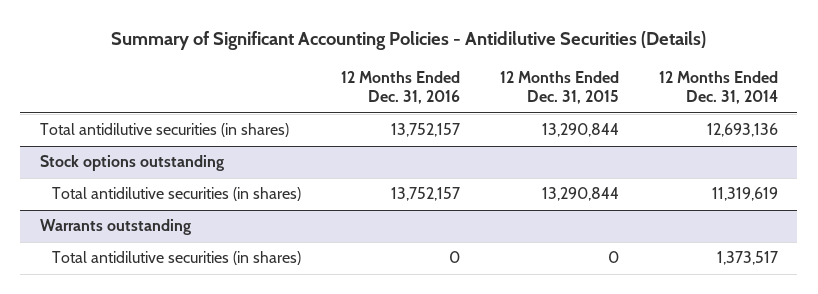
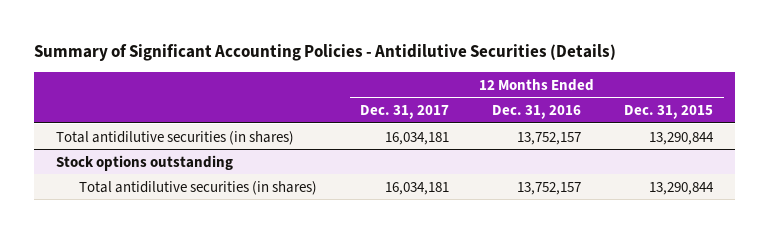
[658,70,778,105] 12 Months Ended Dec. 31, 2014 -> none
none -> [360,105,450,120] Dec. 31, 2017
[40,219,192,236] Warrants outstanding -> none
[52,251,302,266] Total antidilutive securities (in shares) -> none

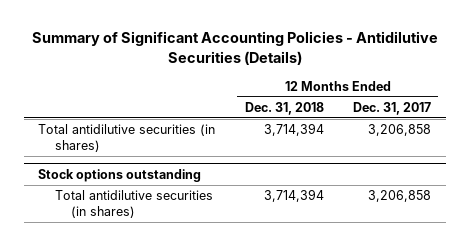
[492,105,582,120] Dec. 31, 2016 -> none
[624,105,714,120] Dec. 31, 2015 -> none
none -> [244,101,324,115] Dec. 31, 2018
[385,131,450,145] 16,034,181 -> [367,124,431,137] 3,206,858
[385,181,450,195] 16,034,181 -> [367,190,431,203] 3,206,858

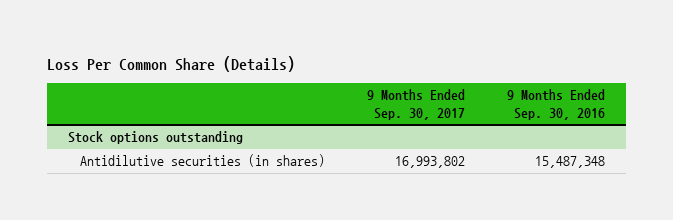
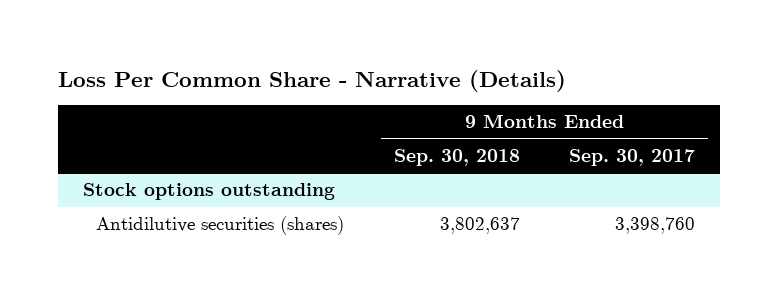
[47,55,296,72] Loss Per Common Share (Details) -> [57,69,566,92] Loss Per Common Share - Narrative (Details)
[506,89,605,120] 9 Months Ended Sep. 30, 2016 -> none
none -> [393,148,520,166] Sep. 30, 2018
[80,154,326,168] Antidilutive securities (in shares) -> [96,216,345,236] Antidilutive securities (shares)
[395,156,466,169] 16,993,802 -> [615,217,696,235] 3,398,760

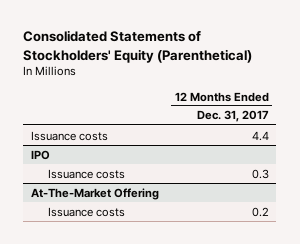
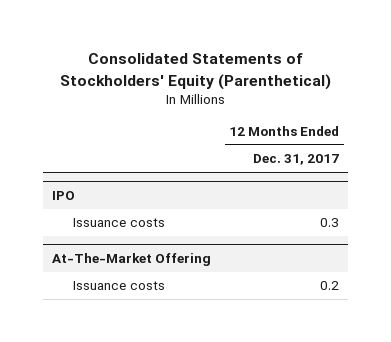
[31,130,109,141] Issuance costs -> none

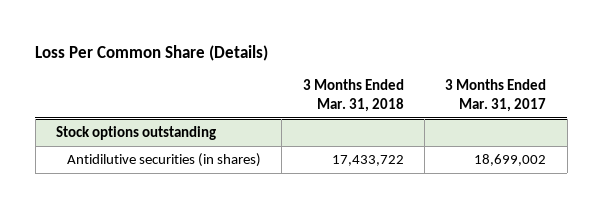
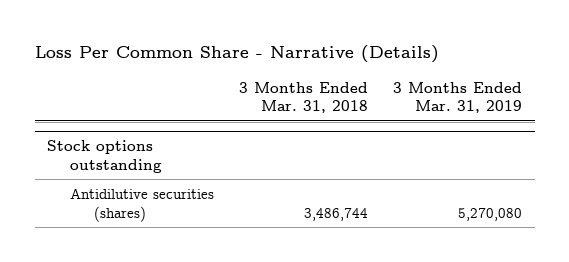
[35,44,269,61] Loss Per Common Share (Details) -> [34,44,439,63] Loss Per Common Share - Narrative (Details)
[445,79,547,112] 3 Months Ended Mar. 31, 2017 -> none
none -> [393,81,523,114] 3 Months Ended Mar. 31, 2019
[67,153,262,168] Antidilutive securities (in shares) -> [70,188,215,222] Antidilutive securities (shares)
[331,155,404,167] 17,433,722 -> [304,207,369,221] 3,486,744

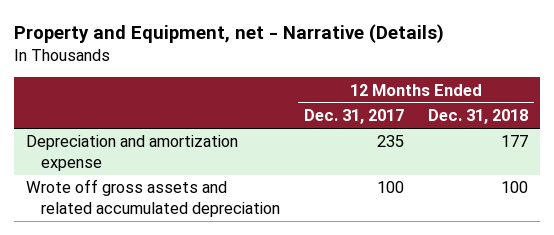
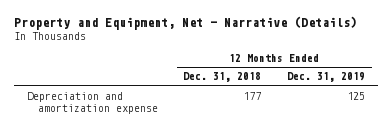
[13,24,444,44] Property and Equipment, net - Narrative (Details) -> [13,16,357,31] Property and Equipment, Net - Narrative (Details)
[303,109,404,125] Dec. 31, 2017 -> none
none -> [287,72,366,83] Dec. 31, 2019
[25,179,280,218] Wrote off gross assets and related accumulated depreciation -> none

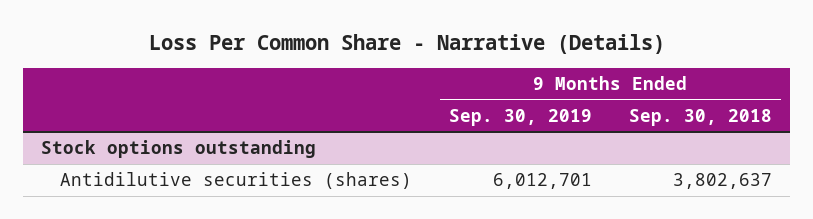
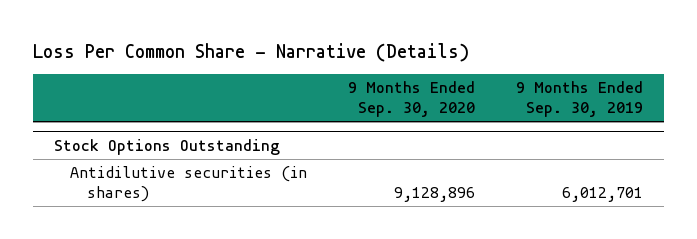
[628,108,772,126] Sep. 30, 2018 -> none
none -> [348,81,476,117] 9 Months Ended Sep. 30, 2020
[41,140,317,159] Stock options outstanding -> [53,139,280,156] Stock Options Outstanding
[59,172,412,190] Antidilutive securities (shares) -> [70,166,308,202] Antidilutive securities (in shares)

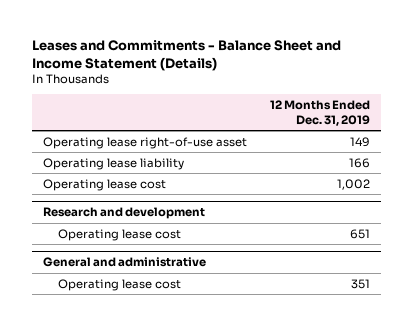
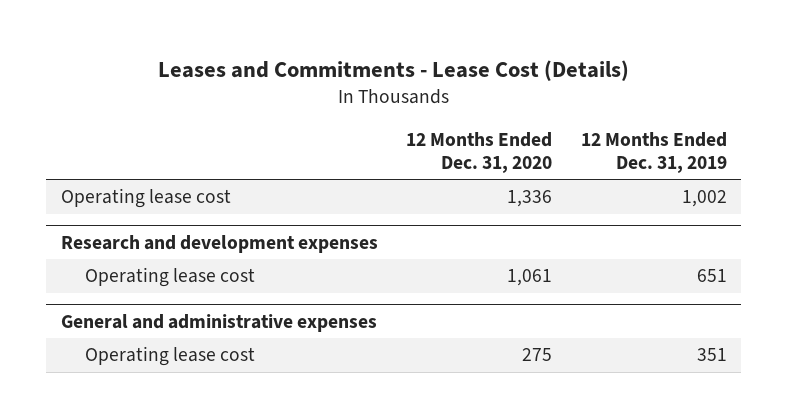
[32,39,342,71] Leases and Commitments - Balance Sheet and Income Statement (Details) -> [157,59,629,81] Leases and Commitments - Lease Cost (Details)
none -> [406,131,553,173] 12 Months Ended Dec. 31, 2020
[43,136,248,149] Operating lease right-of-use asset -> none
[43,157,185,170] Operating lease liability -> none
[43,207,206,220] Research and development -> [60,234,378,253] Research and development expenses
[43,257,207,268] General and administrative -> [60,313,377,332] General and administrative expenses

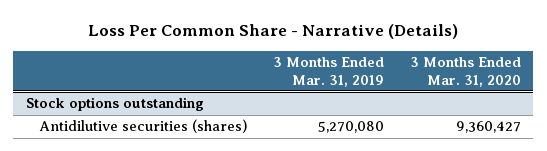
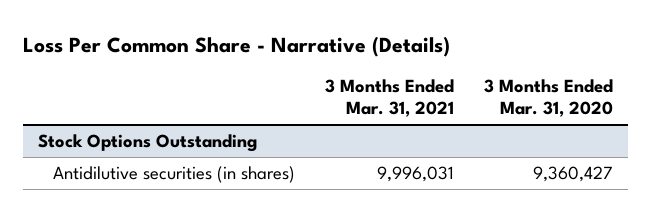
[272,57,384,87] 3 Months Ended Mar. 31, 2019 -> none
none -> [325,79,455,118] 3 Months Ended Mar. 31, 2021
[26,97,205,112] Stock options outstanding -> [38,133,258,152] Stock Options Outstanding
[39,119,248,134] Antidilutive securities (shares) -> [53,165,296,183] Antidilutive securities (in shares)

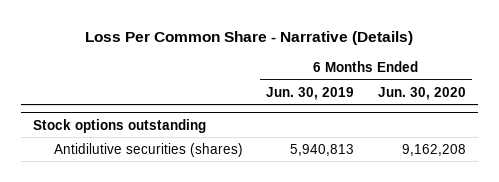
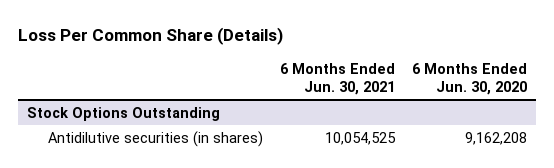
[85,30,414,45] Loss Per Common Share - Narrative (Details) -> [18,27,284,46] Loss Per Common Share (Details)
[266,86,355,100] Jun. 30, 2019 -> none
none -> [280,63,396,95] 6 Months Ended Jun. 30, 2021
[33,118,207,133] Stock options outstanding -> [27,106,221,121] Stock Options Outstanding
[53,142,243,157] Antidilutive securities (shares) -> [48,130,264,147] Antidilutive securities (in shares)

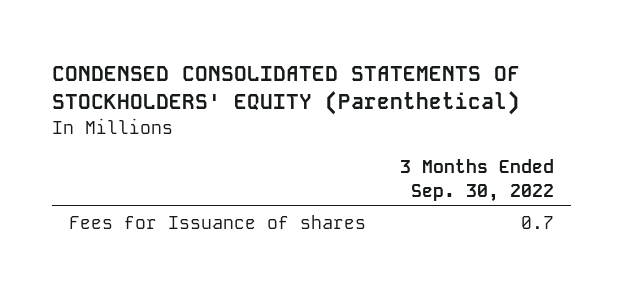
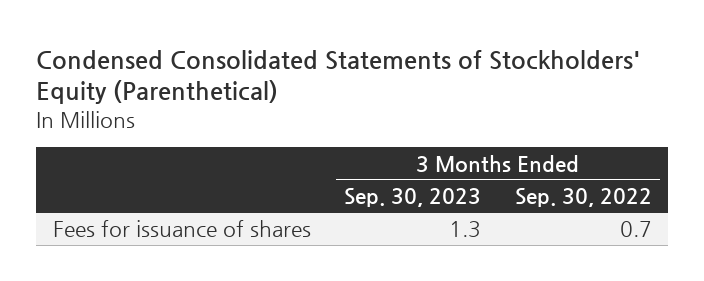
[52,65,521,115] CONDENSED CONSOLIDATED STATEMENTS OF STOCKHOLDERS' EQUITY (Parenthetical) -> [36,49,641,105] Condensed Consolidated Statements of Stockholders' Equity (Parenthetical)
none -> [344,187,482,207] Sep. 30, 2023
[69,214,367,229] Fees for Issuance of shares -> [52,220,311,238] Fees for issuance of shares

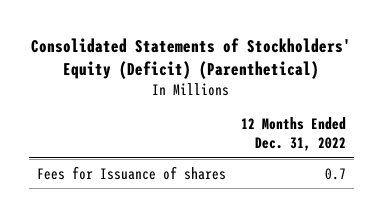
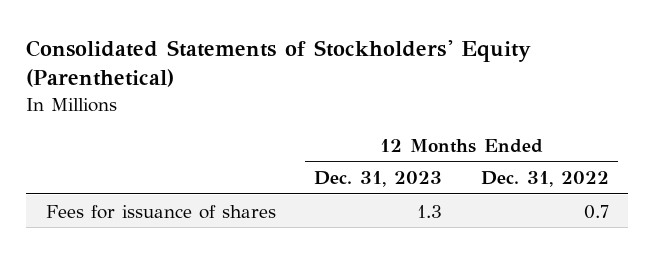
[31,37,352,79] Consolidated Statements of Stockholders' Equity (Deficit) (Parenthetical) -> [26,39,532,88] Consolidated Statements of Stockholders' Equity (Parenthetical)
none -> [314,171,443,188] Dec. 31, 2023
[36,165,226,180] Fees for Issuance of shares -> [45,204,276,219] Fees for issuance of shares

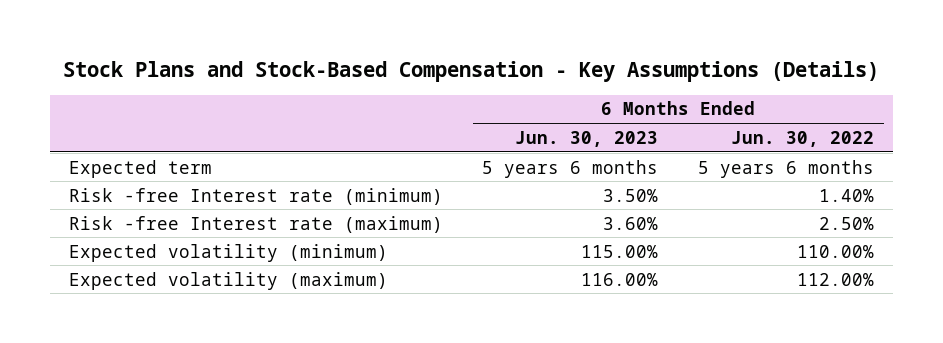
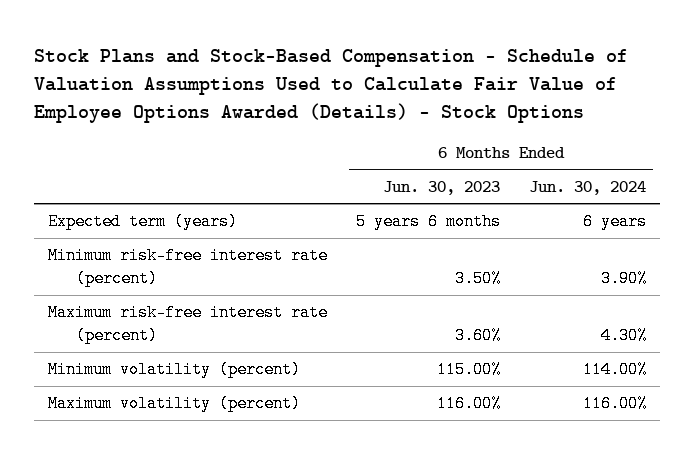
[63,61,880,83] Stock Plans and Stock-Based Compensation - Key Assumptions (Details) -> [34,48,629,123] Stock Plans and Stock-Based Compensation - Schedule of Valuation Assumptions Used to Calculate Fair Value of Employee Options Awarded (Details) - Stock Options
[730,130,874,147] Jun. 30, 2022 -> none
none -> [528,180,646,195] Jun. 30, 2024
[69,159,213,178] Expected term -> [48,213,239,231] Expected term (years)
[69,187,444,205] Risk -free Interest rate (minimum) -> [48,247,329,288] Minimum risk-free interest rate (percent)
[69,215,444,233] Risk -free Interest rate (maximum) -> [48,304,329,345] Maximum risk-free interest rate (percent)
[69,243,389,262] Expected volatility (minimum) -> [48,361,302,379] Minimum volatility (percent)
[69,271,389,290] Expected volatility (maximum) -> [48,395,302,413] Maximum volatility (percent)

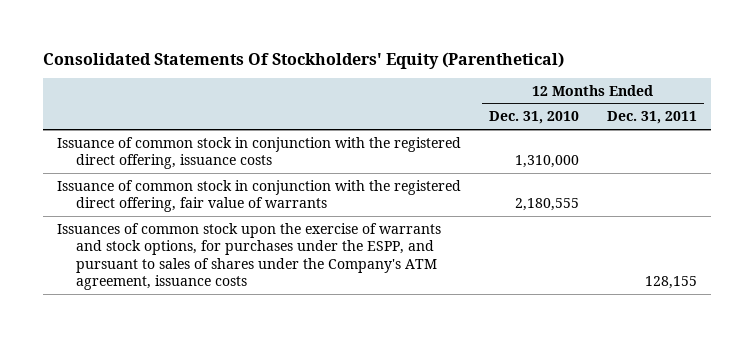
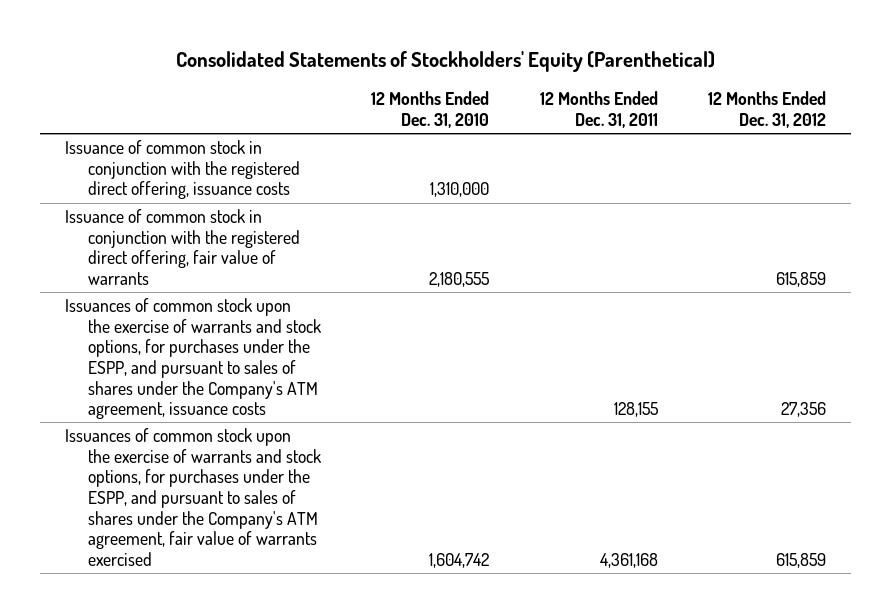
[43,51,565,69] Consolidated Statements Of Stockholders' Equity (Parenthetical) -> [175,51,715,73] Consolidated Statements of Stockholders' Equity (Parenthetical)
none -> [708,91,827,128] 12 Months Ended Dec. 31, 2012
none -> [65,428,321,566] Issuances of common stock upon the exercise of warrants and stock options, for purchases under the ESPP, and pursuant to sales of shares under the Company's ATM agreement, fair value of warrants exercised

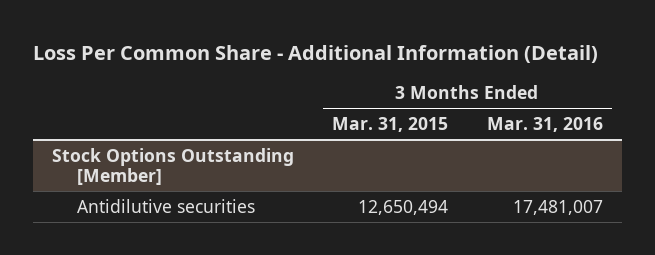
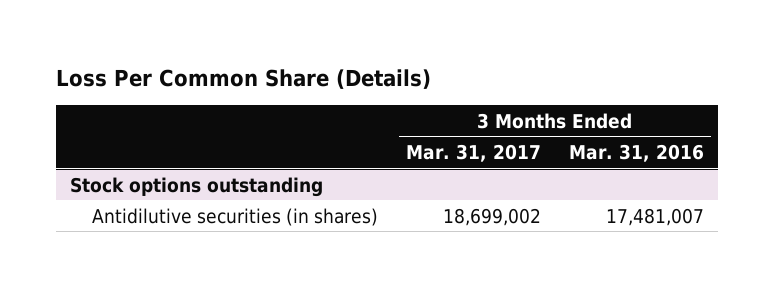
[33,44,599,63] Loss Per Common Share - Additional Information (Detail) -> [56,68,432,89] Loss Per Common Share (Details)
[332,117,449,133] Mar. 31, 2015 -> none
none -> [405,144,541,163] Mar. 31, 2017
[52,147,295,185] Stock Options Outstanding [Member] -> [70,176,324,197] Stock options outstanding
[76,198,255,213] Antidilutive securities -> [91,207,378,226] Antidilutive securities (in shares)

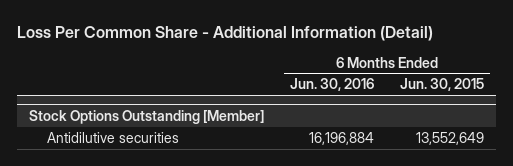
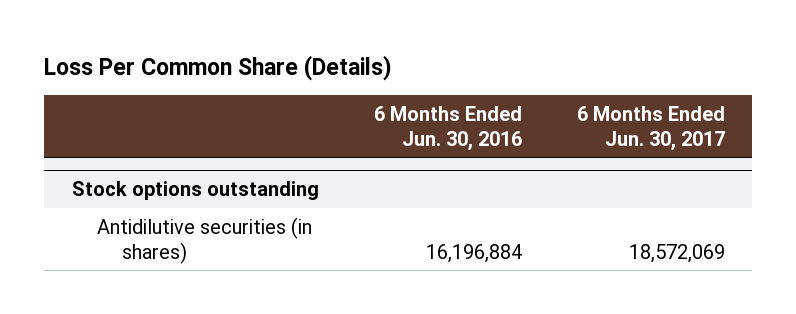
[16,25,433,41] Loss Per Common Share - Additional Information (Detail) -> [43,55,392,82] Loss Per Common Share (Details)
[399,78,484,92] Jun. 30, 2015 -> none
none -> [576,105,725,151] 6 Months Ended Jun. 30, 2017
[29,109,265,124] Stock Options Outstanding [Member] -> [71,181,319,201] Stock options outstanding
[46,131,179,143] Antidilutive securities -> [96,216,312,264] Antidilutive securities (in shares)

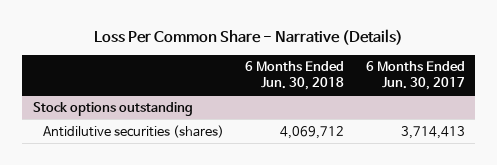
[43,55,392,82] Loss Per Common Share (Details) -> [93,28,403,45] Loss Per Common Share - Narrative (Details)
[373,105,522,151] 6 Months Ended Jun. 30, 2016 -> none
none -> [245,61,345,90] 6 Months Ended Jun. 30, 2018
[96,216,312,264] Antidilutive securities (in shares) -> [42,124,224,138] Antidilutive securities (shares)
[628,243,725,263] 18,572,069 -> [400,125,465,139] 3,714,413

